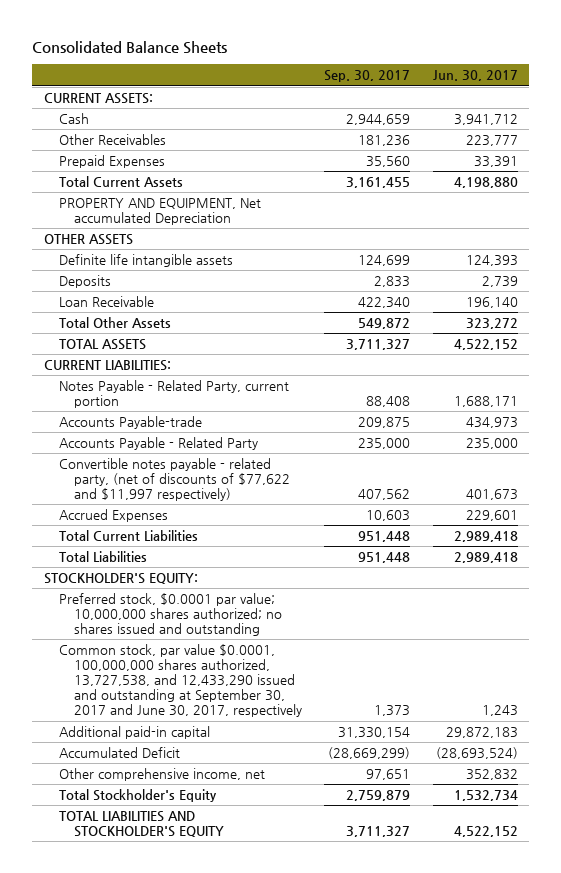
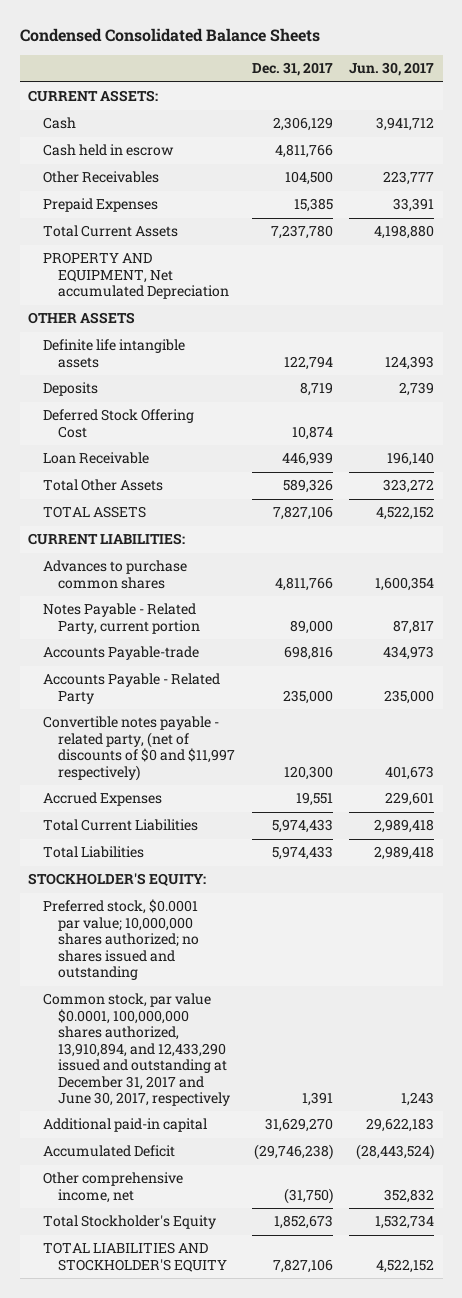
[32,40,228,54] Consolidated Balance Sheets -> [19,28,320,43] Condensed Consolidated Balance Sheets
[324,70,411,83] Sep. 30, 2017 -> none
none -> [251,62,333,77] Dec. 31, 2017
none -> [42,144,174,157] Cash held in escrow
none -> [42,409,194,438] Deferred Stock Offering Cost
none -> [42,560,187,589] Advances to purchase common shares
[453,396,518,408] 1,688,171 -> [393,619,435,634] 87,817
[58,458,290,502] Convertible notes payable - related party, (net of discounts of $77,622 and $11,997 respectively) -> [42,716,235,781] Convertible notes payable - related party, (net of discounts of $0 and $11,997 respectively)
[58,644,302,718] Common stock, par value $0.0001, 100,000,000 shares authorized, 13,727,538, and 12,433,290 issued and outstanding at September 30, 2017 and June 30, 2017, respectively -> [42,993,230,1107] Common stock, par value $0.0001, 100,000,000 shares authorized, 13,910,894, and 12,433,290 issued and outstanding at December 31, 2017 and June 30, 2017, respectively
[445,727,518,739] 29,872,183 -> [366,1118,435,1133] 29,622,183
[435,747,518,760] (28,693,524) -> [356,1144,435,1161] (28,443,524)

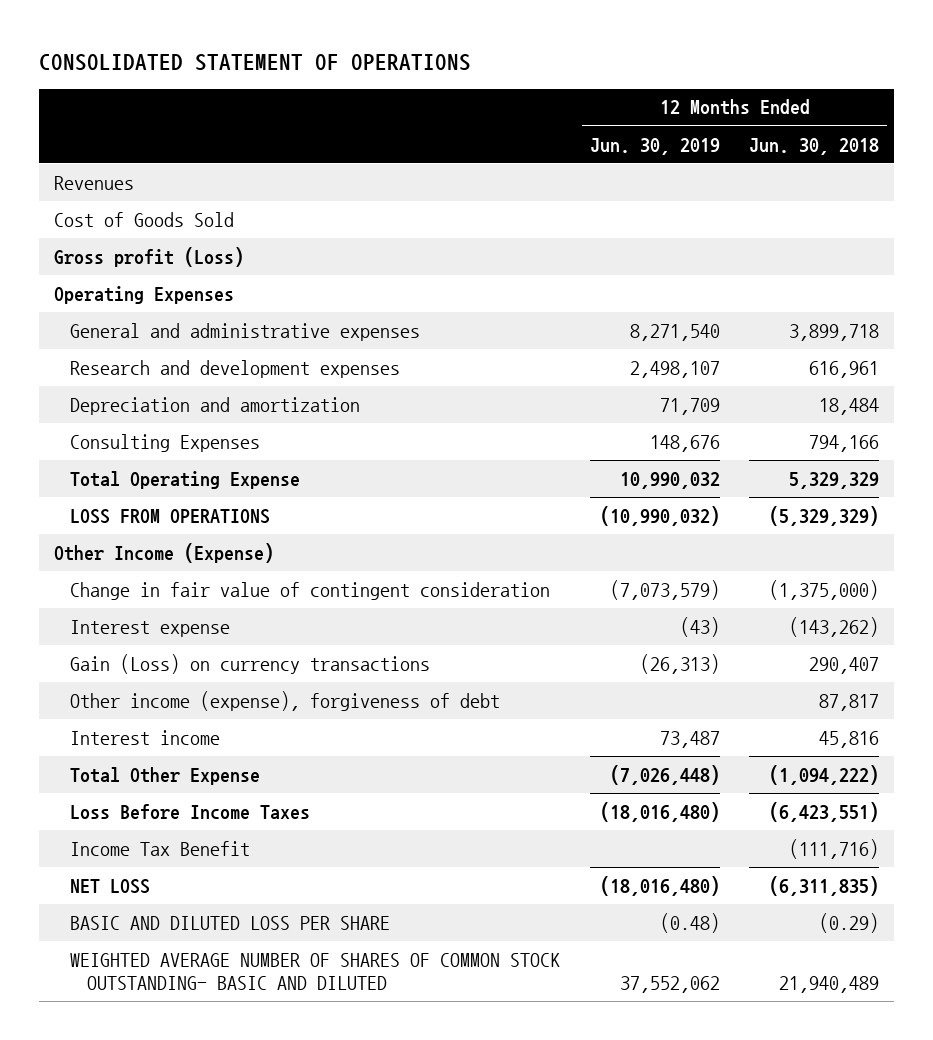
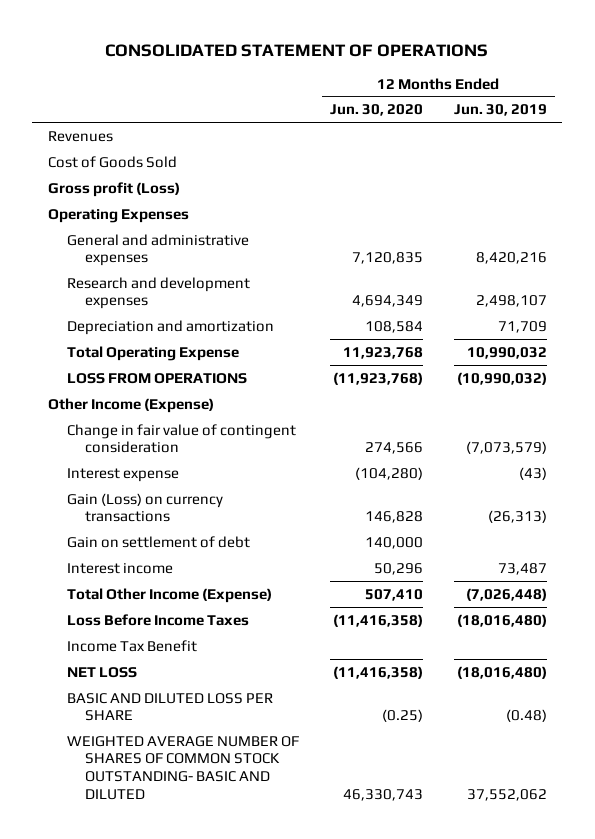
[749,137,880,155] Jun. 30, 2018 -> none
none -> [329,104,423,117] Jun. 30, 2020
[629,323,720,341] 8,271,540 -> [475,252,547,265] 8,420,216
[70,433,261,452] Consulting Expenses -> none
[70,690,501,711] Other income (expense), forgiveness of debt -> none
none -> [66,535,250,548] Gain on settlement of debt
[70,766,261,785] Total Other Expense -> [66,587,272,603] Total Other Income (Expense)

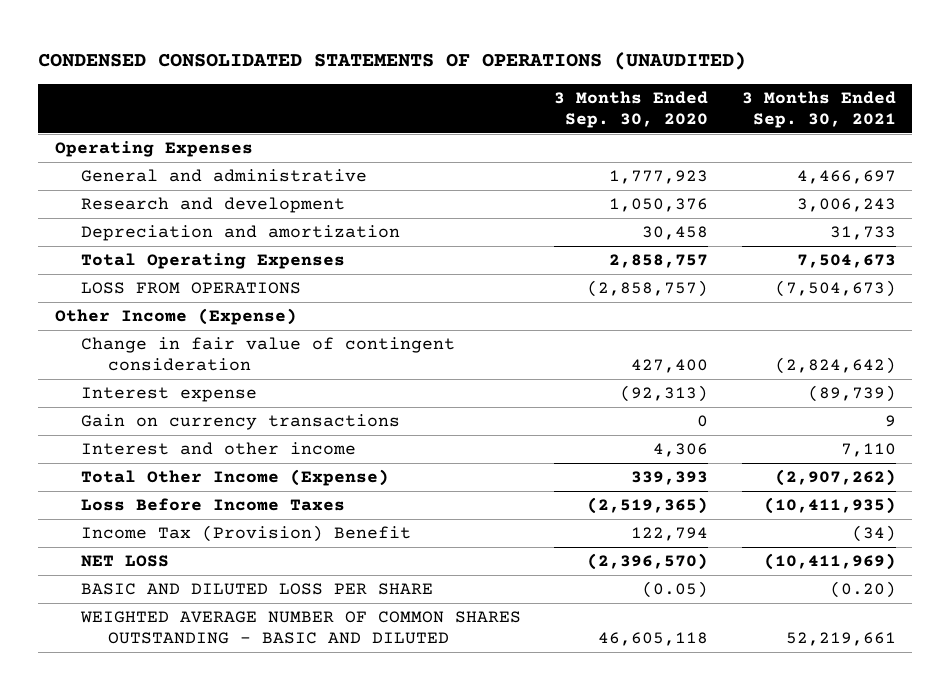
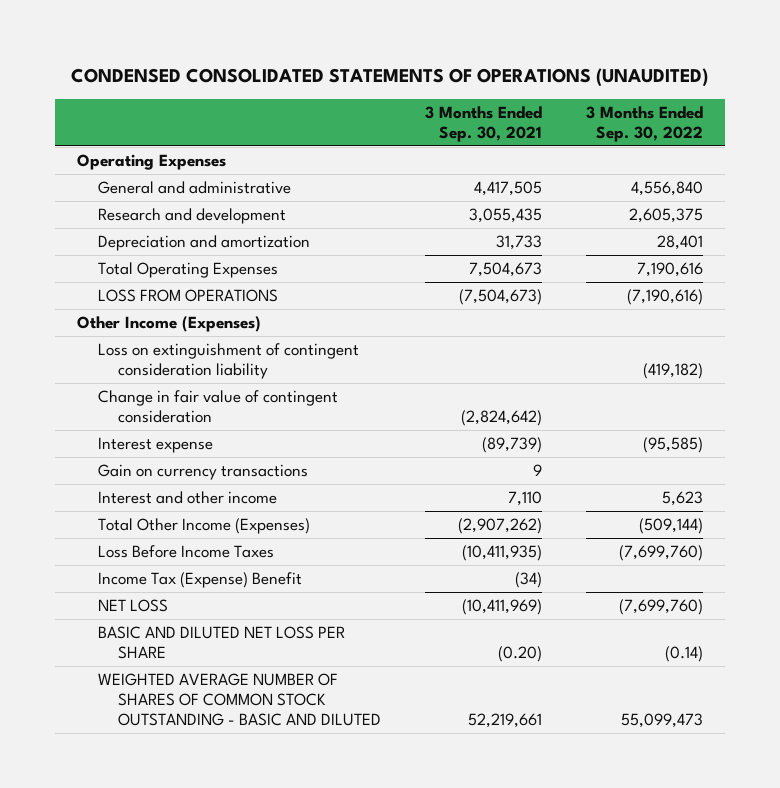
[554,91,709,128] 3 Months Ended Sep. 30, 2020 -> none
none -> [586,106,704,142] 3 Months Ended Sep. 30, 2022
[796,170,896,185] 4,466,697 -> [474,181,543,197] 4,417,505
[796,198,896,213] 3,006,243 -> [469,208,543,224] 3,055,435
[54,308,297,326] Other Income (Expense) -> [77,316,262,333] Other Income (Expenses)
none -> [97,343,359,379] Loss on extinguishment of contingent consideration liability
[81,469,390,487] Total Other Income (Expense) -> [97,518,310,535] Total Other Income (Expenses)
[81,525,412,543] Income Tax (Provision) Benefit -> [97,572,302,589] Income Tax (Expense) Benefit
[81,583,434,596] BASIC AND DILUTED LOSS PER SHARE -> [97,626,345,659] BASIC AND DILUTED NET LOSS PER SHARE
[80,611,522,645] WEIGHTED AVERAGE NUMBER OF COMMON SHARES OUTSTANDING - BASIC AND DILUTED -> [97,673,381,726] WEIGHTED AVERAGE NUMBER OF SHARES OF COMMON STOCK OUTSTANDING - BASIC AND DILUTED

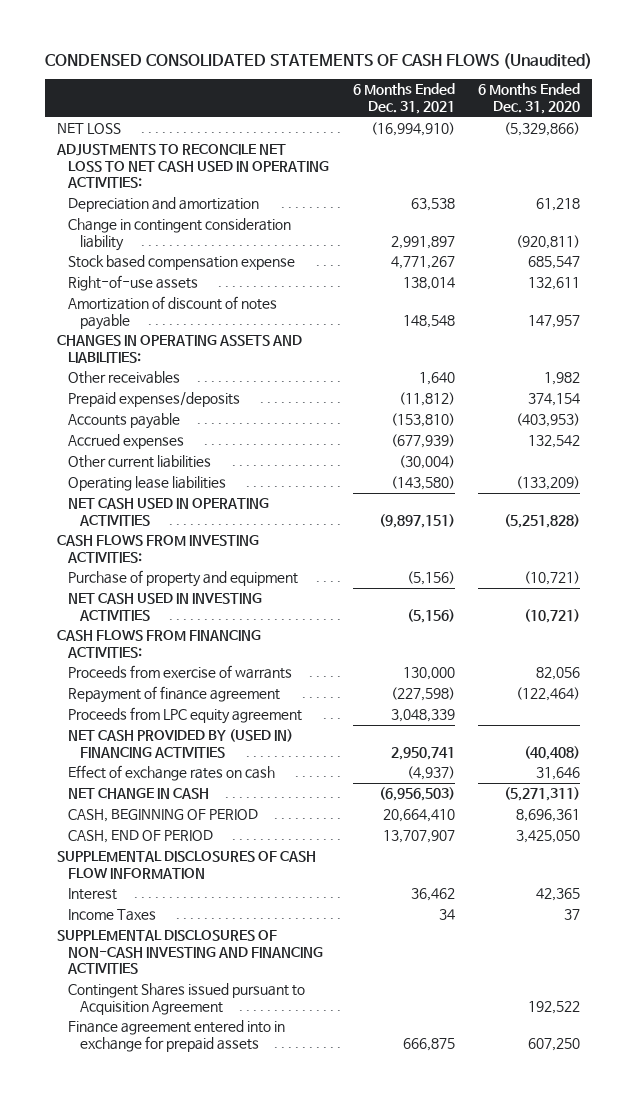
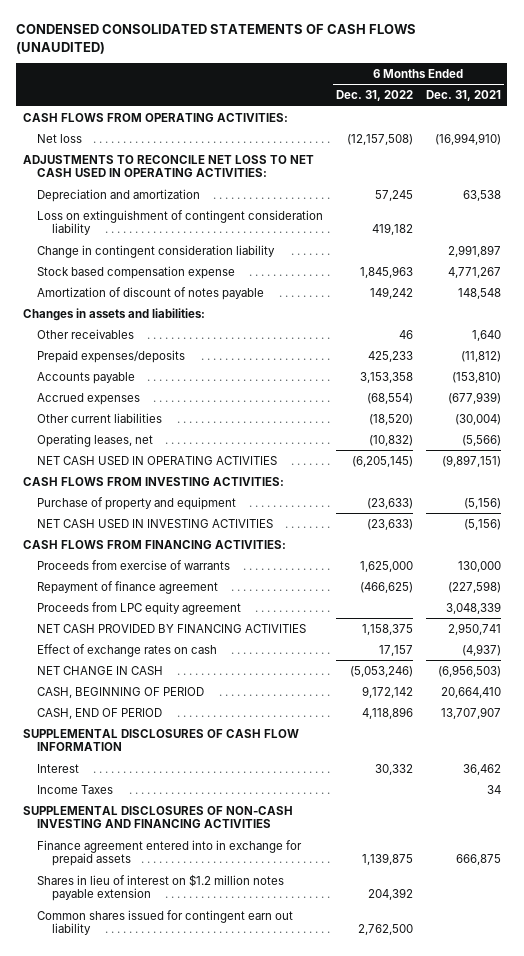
[45,52,593,69] CONDENSED CONSOLIDATED STATEMENTS OF CASH FLOWS (Unaudited) -> [16,24,417,55] CONDENSED CONSOLIDATED STATEMENTS OF CASH FLOWS (UNAUDITED)
[478,83,581,114] 6 Months Ended Dec. 31, 2020 -> none
none -> [336,90,414,102] Dec. 31, 2022
none -> [22,112,288,122] CASH FLOWS FROM OPERATING ACTIVITIES:
[56,123,121,135] NET LOSS -> [37,133,83,143] Net loss
none -> [37,209,324,236] Loss on extinguishment of contingent consideration liability
[68,275,199,292] Right-of-use assets -> none
[56,335,302,363] CHANGES IN OPERATING ASSETS AND LIABILITIES: -> [22,307,205,321] Changes in assets and liabilities:
[68,476,227,492] Operating lease liabilities -> [37,433,154,447] Operating leases, net
[390,476,455,491] (143,580) -> [461,434,501,446] (5,566)
[68,729,294,758] NET CASH PROVIDED BY (USED IN) FINANCING ACTIVITIES -> [37,623,307,633] NET CASH PROVIDED BY FINANCING ACTIVITIES
[68,983,306,1015] Contingent Shares issued pursuant to Acquisition Agreement -> none
none -> [37,873,285,902] Shares in lieu of interest on $1.2 million notes payable extension
none -> [37,909,294,936] Common shares issued for contingent earn out liability

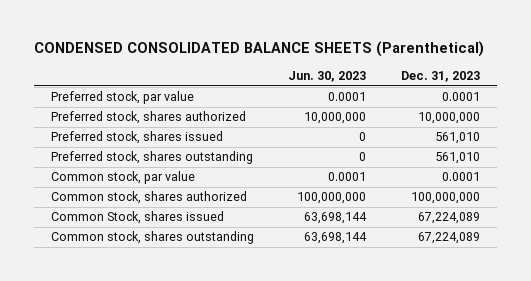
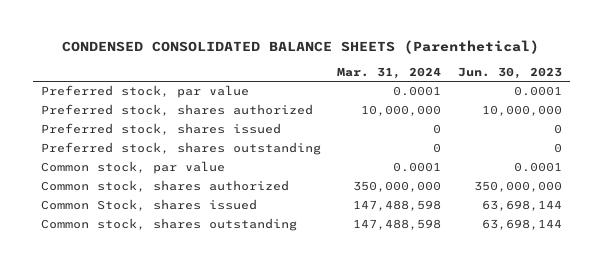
[400,71,480,83] Dec. 31, 2023 -> none
none -> [337,66,442,79] Mar. 31, 2024
[297,192,367,205] 100,000,000 -> [473,181,562,193] 350,000,000

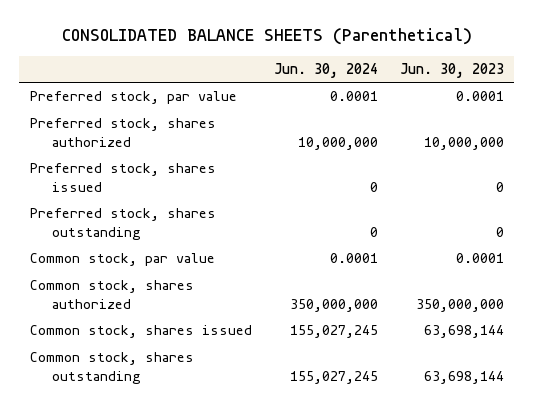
[62,40,540,55] CONDENSED CONSOLIDATED BALANCE SHEETS (Parenthetical) -> [61,28,472,46] CONSOLIDATED BALANCE SHEETS (Parenthetical)
[337,66,442,79] Mar. 31, 2024 -> none
none -> [273,63,378,79] Jun. 30, 2024
[41,199,258,212] Common Stock, shares issued -> [29,325,252,339] Common stock, shares issued

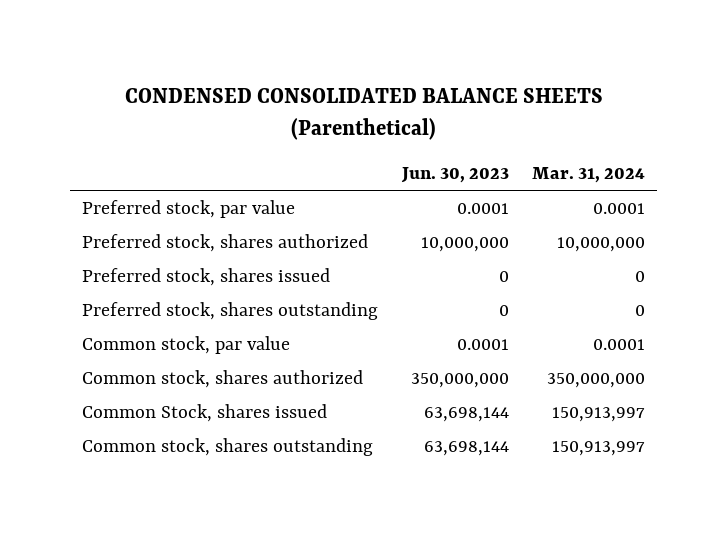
[61,28,472,46] CONSOLIDATED BALANCE SHEETS (Parenthetical) -> [124,87,603,141] CONDENSED CONSOLIDATED BALANCE SHEETS (Parenthetical)
[273,63,378,79] Jun. 30, 2024 -> none
none -> [532,166,646,183] Mar. 31, 2024
[29,325,252,339] Common stock, shares issued -> [81,404,327,423] Common Stock, shares issued

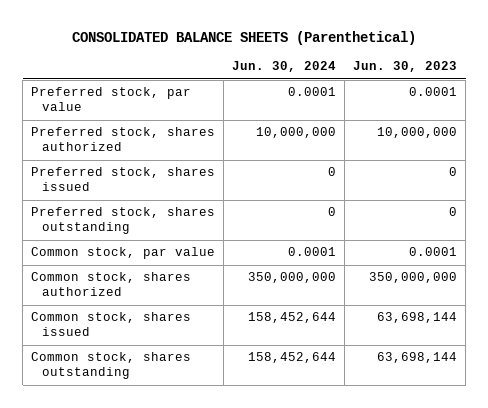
[124,87,603,141] CONDENSED CONSOLIDATED BALANCE SHEETS (Parenthetical) -> [72,30,417,45] CONSOLIDATED BALANCE SHEETS (Parenthetical)
[532,166,646,183] Mar. 31, 2024 -> none
none -> [232,61,337,73] Jun. 30, 2024
[81,404,327,423] Common Stock, shares issued -> [31,312,192,337] Common stock, shares issued

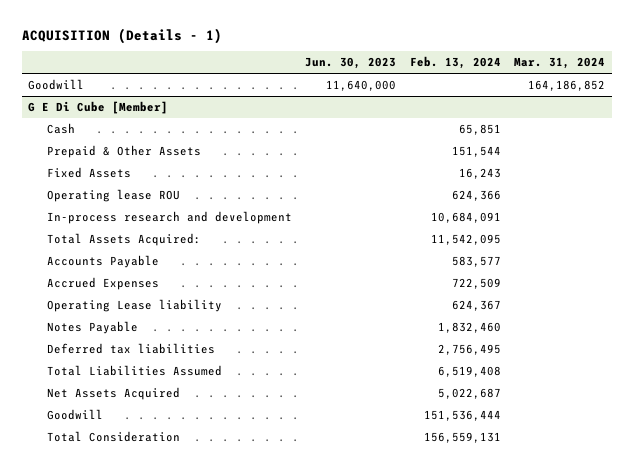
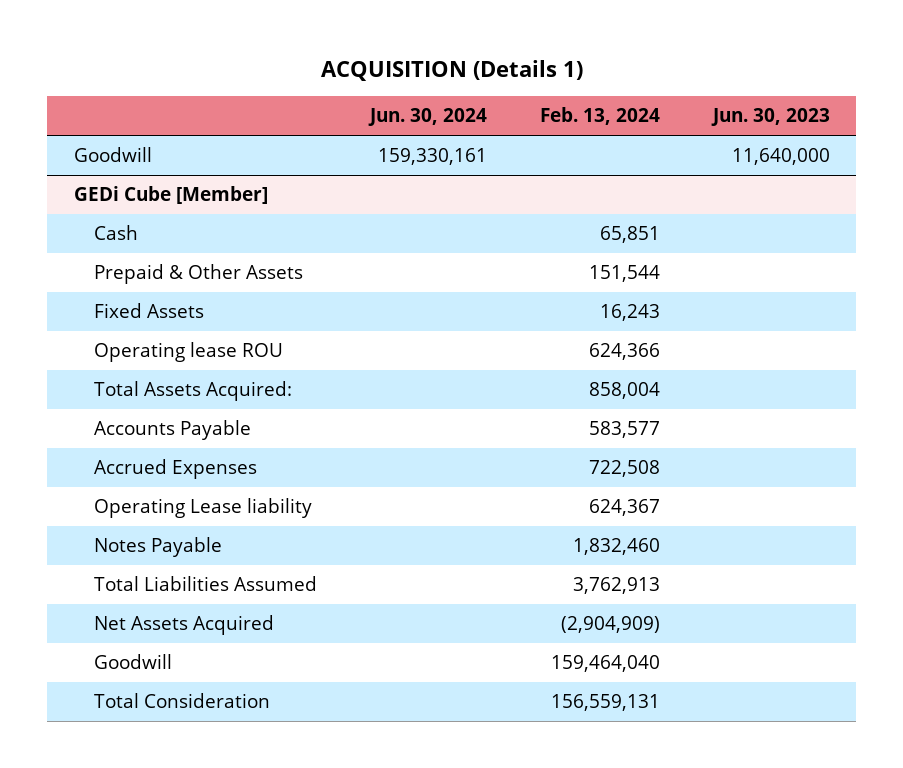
[21,27,222,44] ACQUISITION (Details - 1) -> [320,59,583,81] ACQUISITION (Details 1)
[514,57,606,70] Mar. 31, 2024 -> none
none -> [367,108,487,127] Jun. 30, 2024
[28,100,169,114] G E Di Cube [Member] -> [73,186,268,205] GEDi Cube [Member]
[46,210,292,224] In-process research and development -> none
[430,233,501,245] 11,542,095 -> [588,382,660,400] 858,004
[451,277,501,289] 722,509 -> [588,460,660,478] 722,508
[46,342,215,354] Deferred tax liabilities -> none
[437,365,501,377] 6,519,408 -> [572,577,660,595] 3,762,913
[437,387,501,399] 5,022,687 -> [560,616,660,634] (2,904,909)
[423,409,501,421] 151,536,444 -> [550,655,660,673] 159,464,040

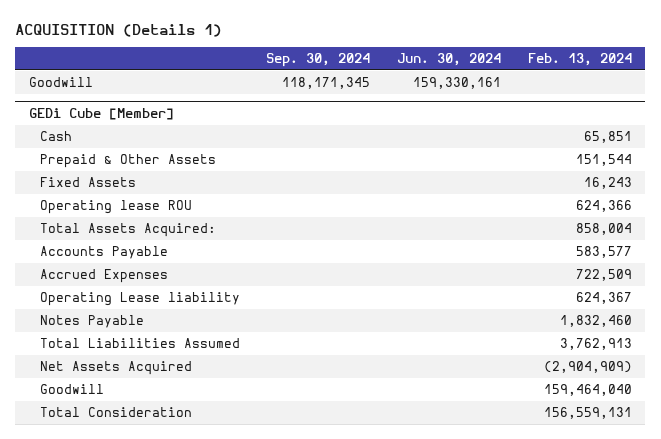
[710,108,830,127] Jun. 30, 2023 -> none
none -> [266,52,371,67] Sep. 30, 2024
[588,460,660,478] 722,508 -> [576,269,633,282] 722,509

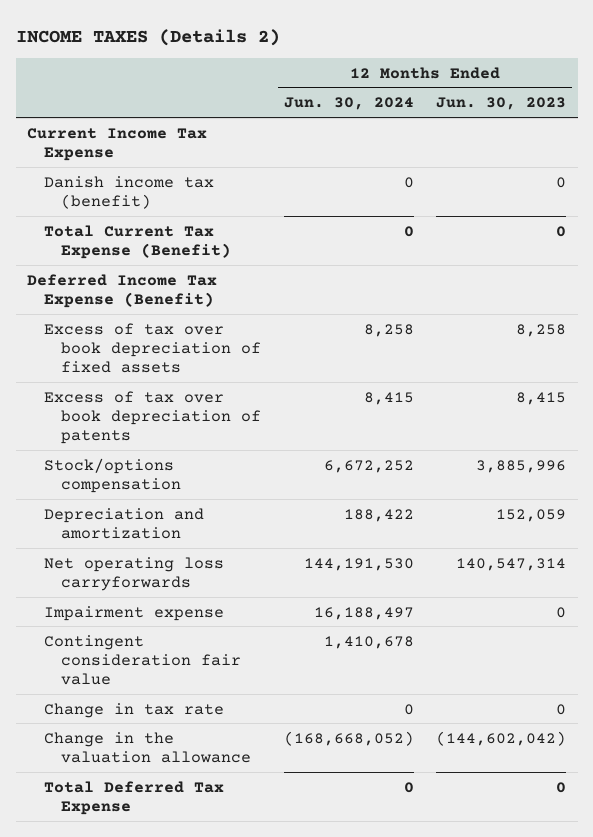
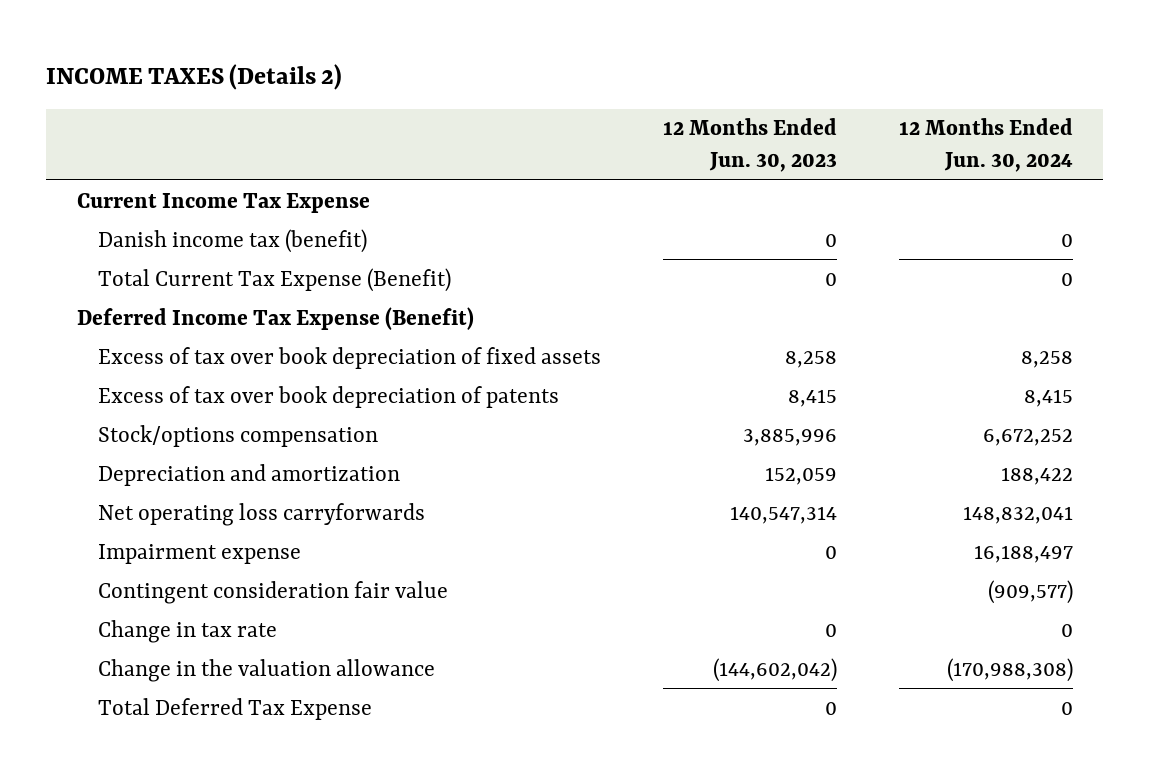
[303,557,414,571] 144,191,530 -> [962,505,1073,524] 148,832,041
[323,635,414,649] 1,410,678 -> [987,579,1073,604] (909,577)
[283,730,414,746] (168,668,052) -> [946,657,1073,682] (170,988,308)

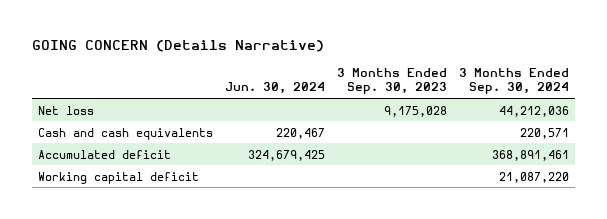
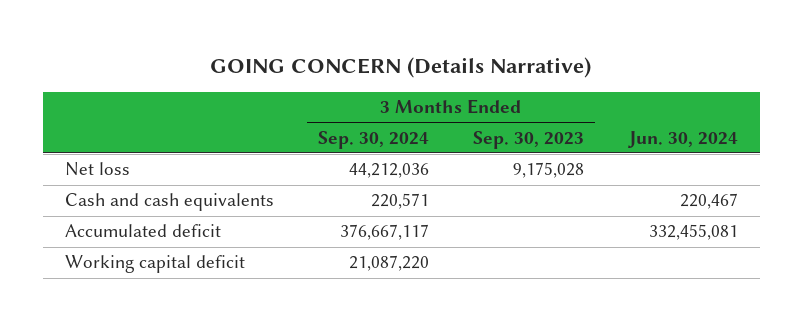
[248,149,326,161] 324,679,425 -> [648,224,738,241] 332,455,081
[492,149,570,161] 368,891,461 -> [340,224,430,241] 376,667,117

